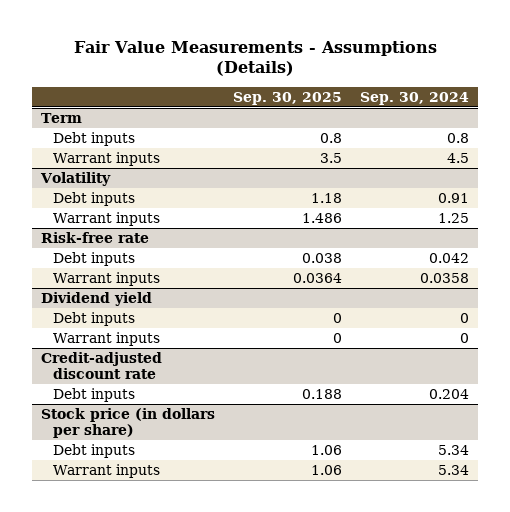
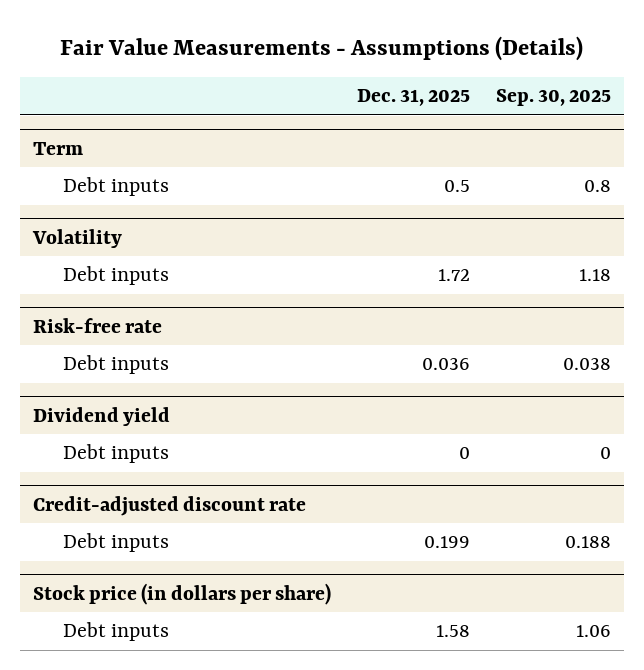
[360,91,470,105] Sep. 30, 2024 -> none
none -> [357,89,471,107] Dec. 31, 2025
[52,151,160,166] Warrant inputs -> none
[52,211,160,226] Warrant inputs -> none
[52,271,160,286] Warrant inputs -> none
[52,331,160,346] Warrant inputs -> none
[52,463,160,478] Warrant inputs -> none

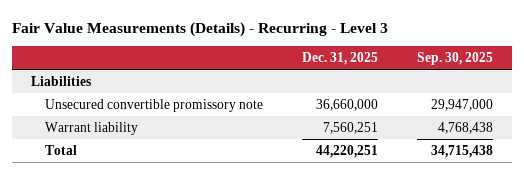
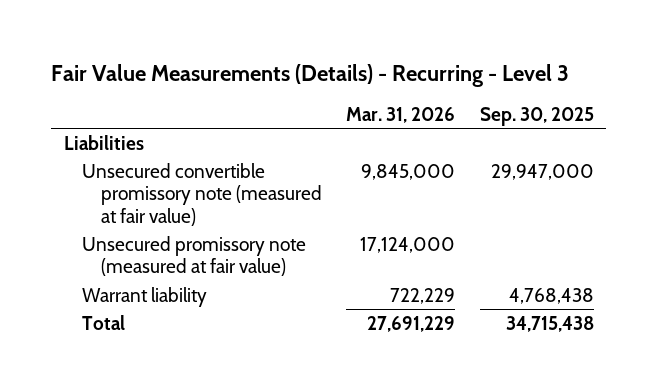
[301,52,378,66] Dec. 31, 2025 -> none
none -> [346,106,456,123] Mar. 31, 2026
[44,98,263,112] Unsecured convertible promissory note -> [82,162,322,226] Unsecured convertible promissory note (measured at fair value)
none -> [82,235,307,277] Unsecured promissory note (measured at fair value)

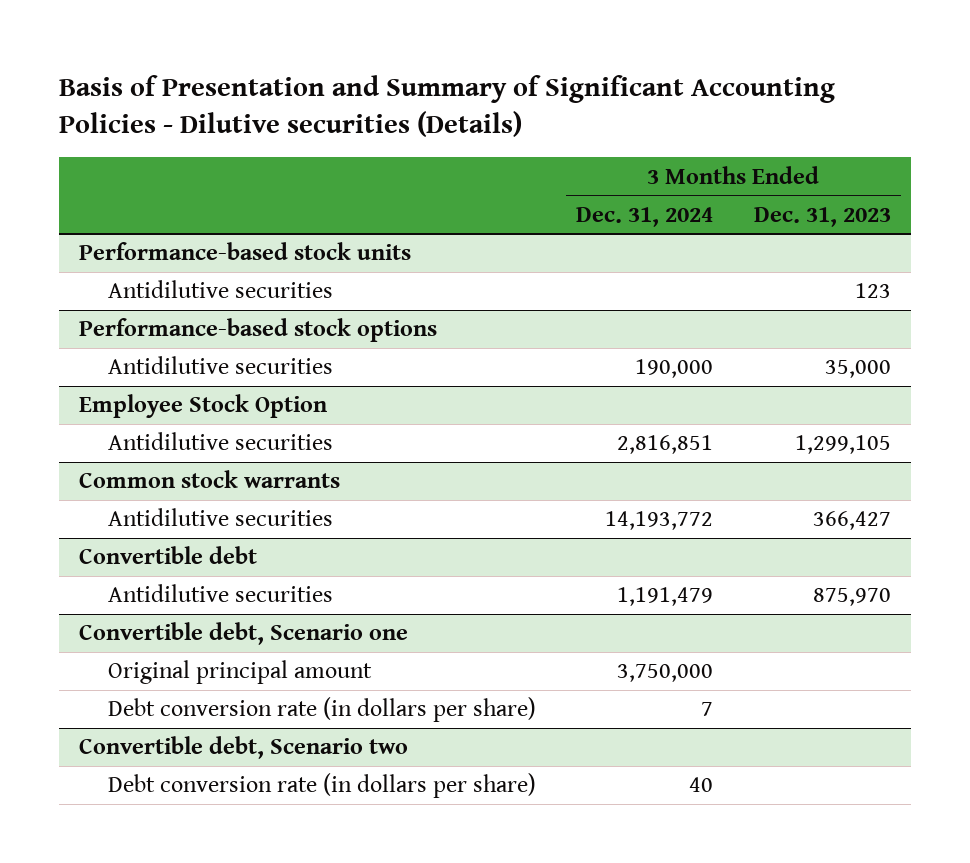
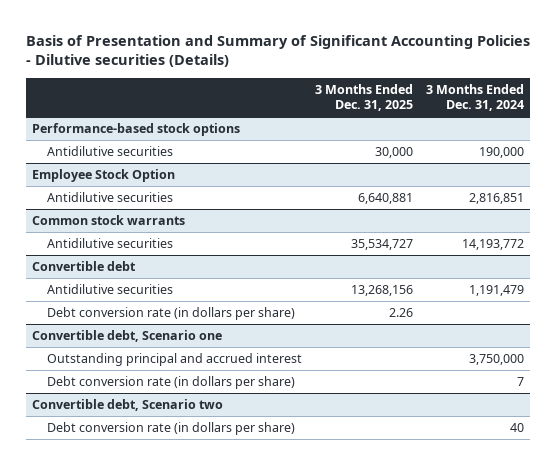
[753,206,891,227] Dec. 31, 2023 -> none
none -> [315,84,414,112] 3 Months Ended Dec. 31, 2025
[79,242,412,261] Performance-based stock units -> none
[107,280,333,299] Antidilutive securities -> none
none -> [47,307,296,321] Debt conversion rate (in dollars per share)
[107,660,372,685] Original principal amount -> [47,353,303,367] Outstanding principal and accrued interest

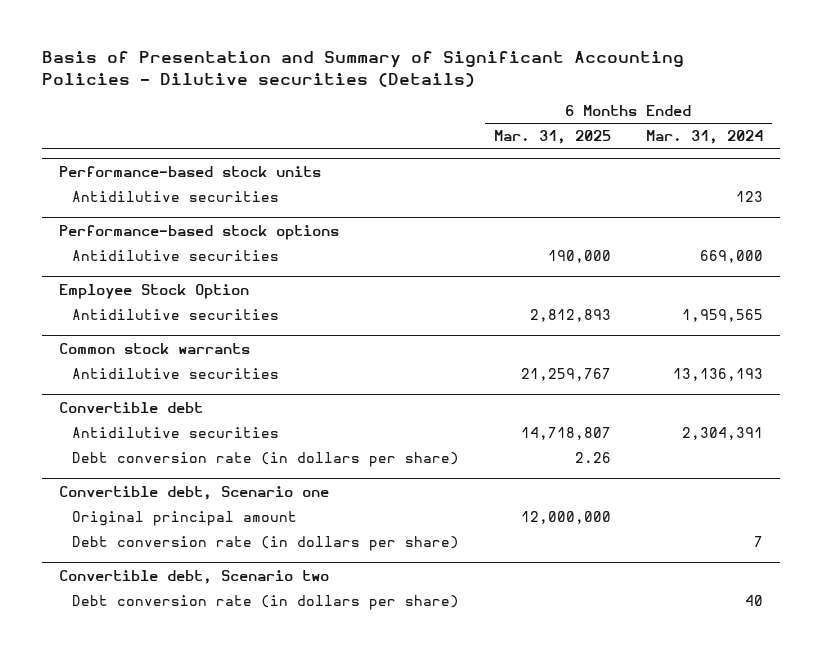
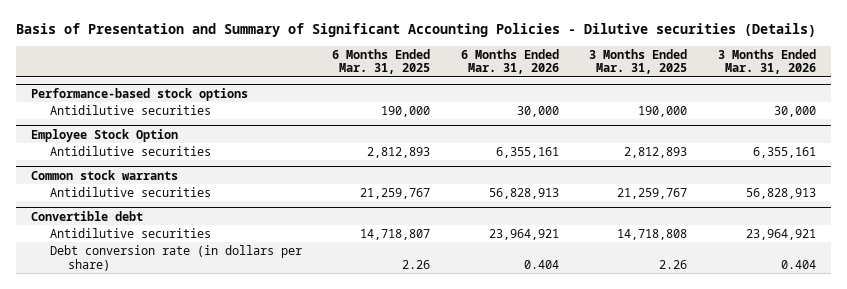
[645,130,763,145] Mar. 31, 2024 -> none
none -> [460,48,559,75] 6 Months Ended Mar. 31, 2026
none -> [589,48,688,75] 3 Months Ended Mar. 31, 2025
none -> [717,48,816,75] 3 Months Ended Mar. 31, 2026
[59,165,322,177] Performance-based stock units -> none
[71,190,279,202] Antidilutive securities -> none
[59,485,330,500] Convertible debt, Scenario one -> none
[71,510,297,526] Original principal amount -> none
[71,535,459,551] Debt conversion rate (in dollars per share) -> none
[59,569,330,584] Convertible debt, Scenario two -> none
[71,594,459,610] Debt conversion rate (in dollars per share) -> none

